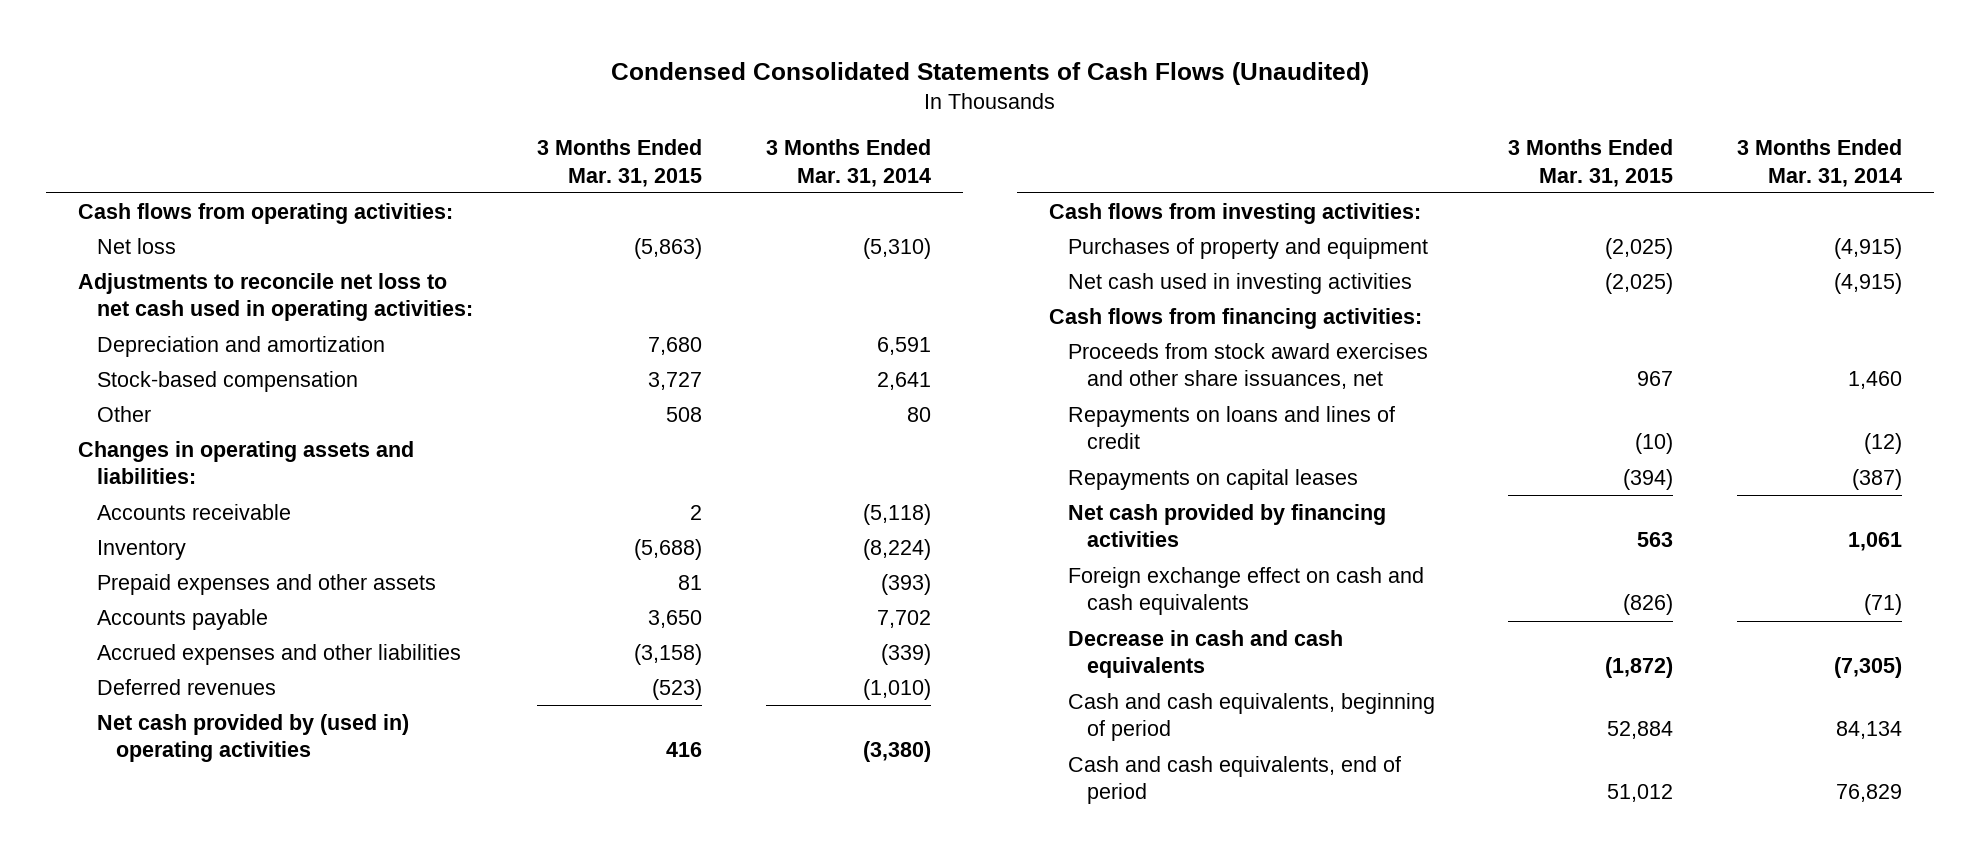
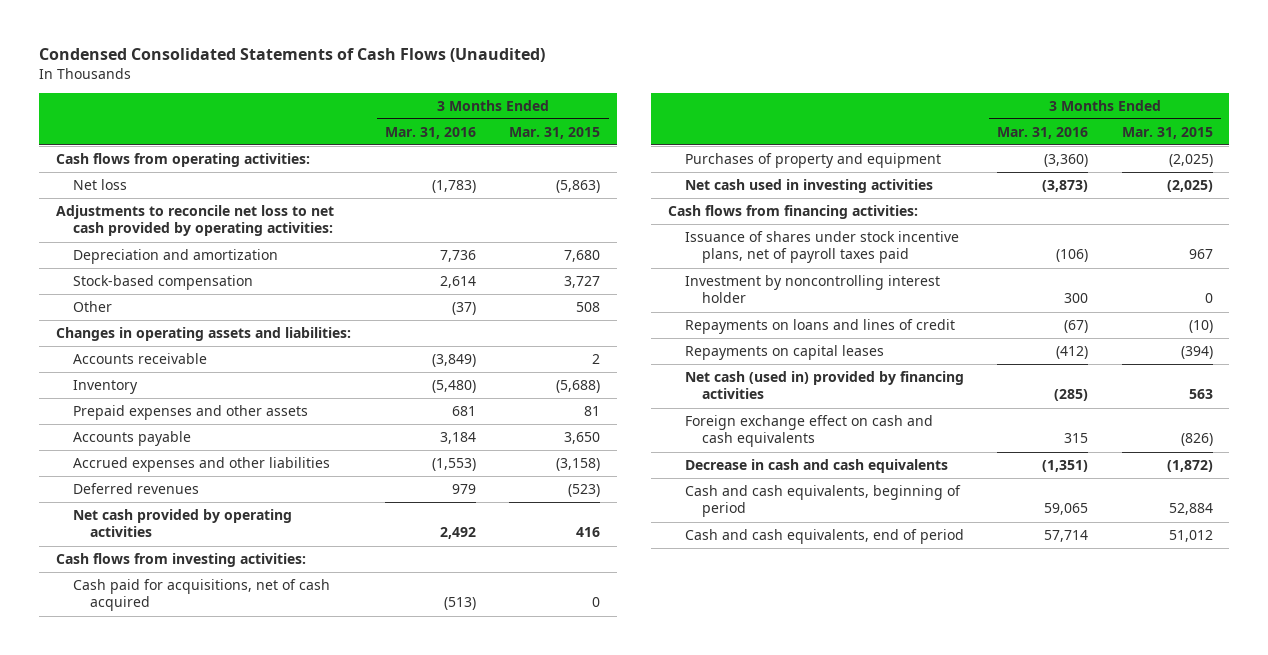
[766,139,932,187] 3 Months Ended Mar. 31, 2014 -> none
none -> [384,126,476,139] Mar. 31, 2016
[78,272,474,322] Adjustments to reconcile net loss to net cash used in operating activities: -> [55,204,334,237] Adjustments to reconcile net loss to net cash provided by operating activities:
[97,713,410,763] Net cash provided by (used in) operating activities -> [72,508,292,538] Net cash provided by operating activities
none -> [72,578,330,612] Cash paid for acquisitions, net of cash acquired
[1068,342,1429,390] Proceeds from stock award exercises and other share issuances, net -> [685,230,960,264] Issuance of shares under stock incentive plans, net of payroll taxes paid
none -> [685,274,941,304] Investment by noncontrolling interest holder
[1068,503,1387,548] Net cash provided by financing activities -> [685,370,965,400] Net cash (used in) provided by financing activities

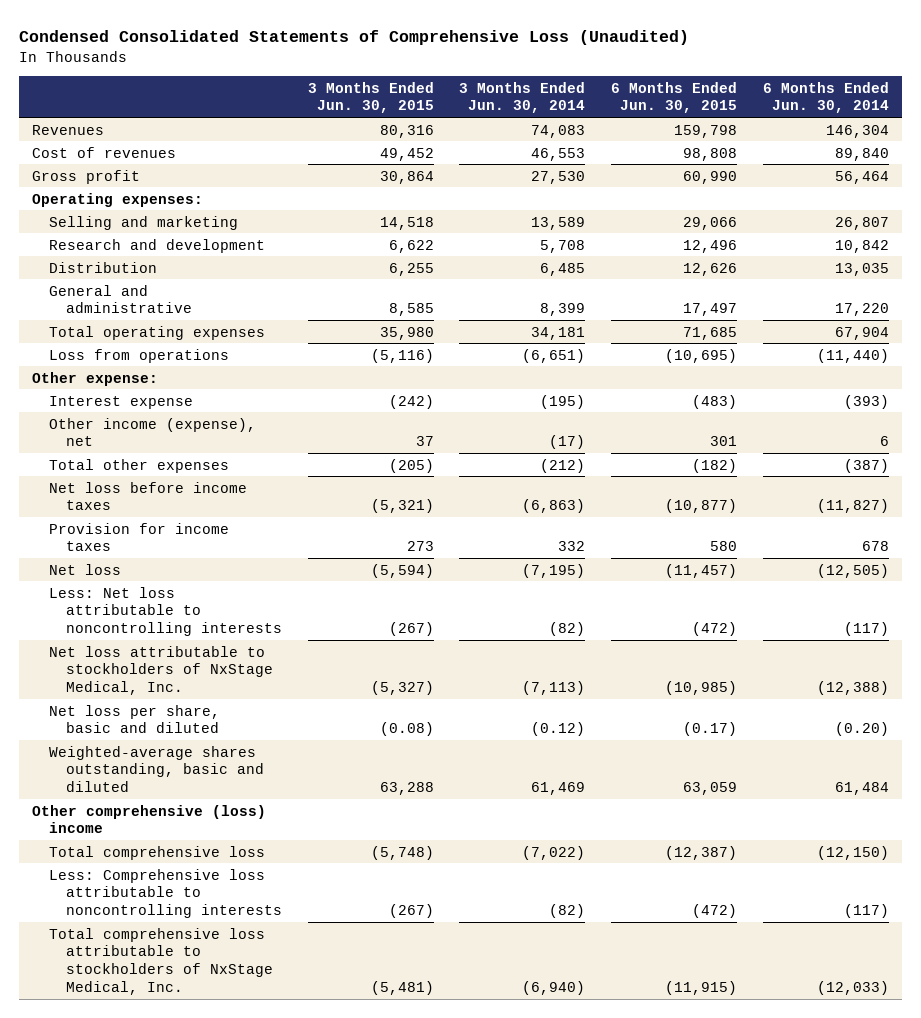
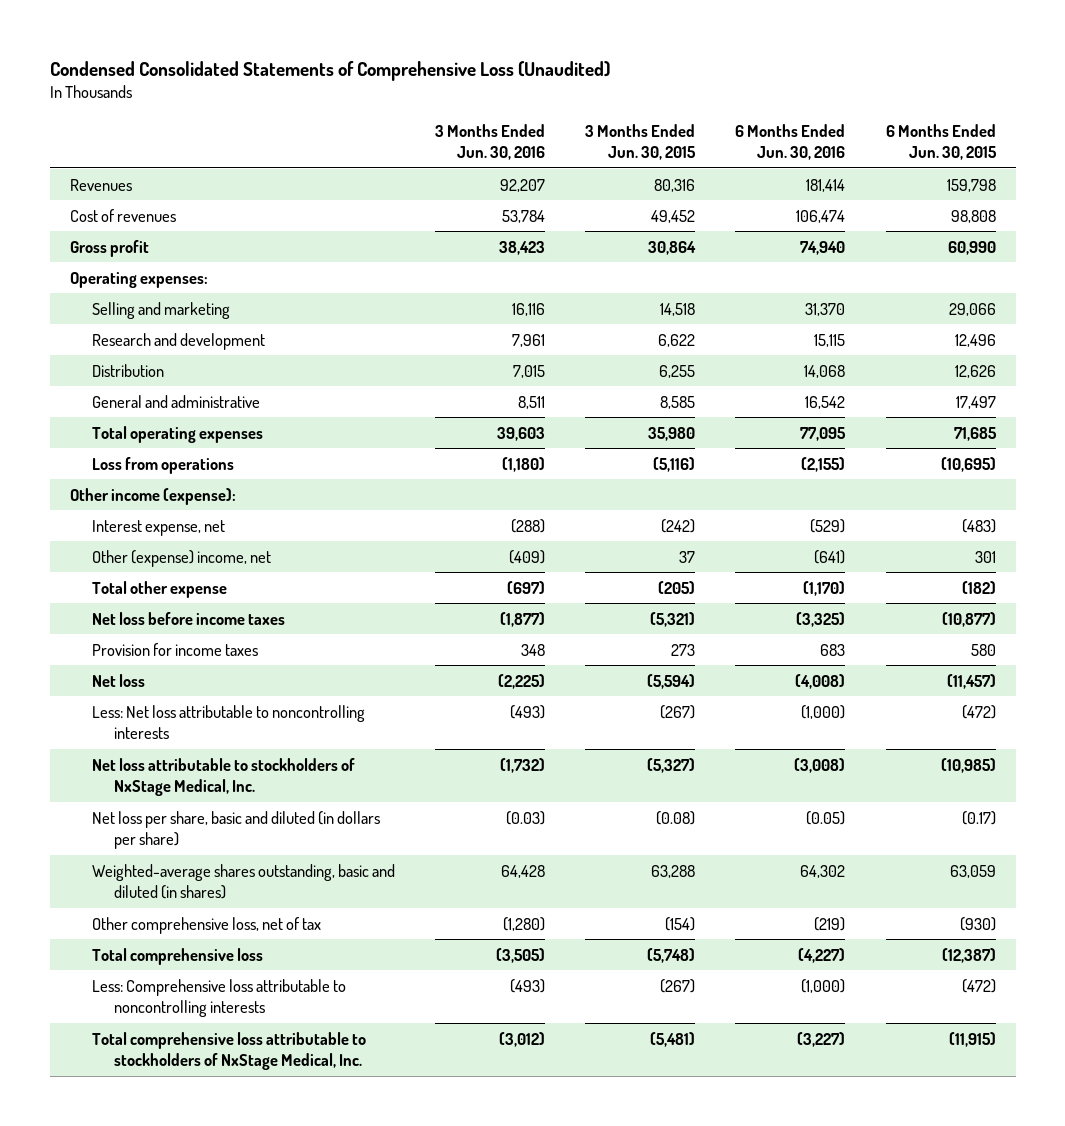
[459,81,586,114] 3 Months Ended Jun. 30, 2014 -> none
[762,81,889,114] 6 Months Ended Jun. 30, 2014 -> none
none -> [434,123,545,161] 3 Months Ended Jun. 30, 2016
none -> [735,123,846,161] 6 Months Ended Jun. 30, 2016
[32,371,159,386] Other expense: -> [69,487,236,505] Other income (expense):
[49,395,194,409] Interest expense -> [91,519,225,536] Interest expense, net
[49,417,257,447] Other income (expense), net -> [91,549,271,567] Other (expense) income, net
[49,458,230,473] Total other expenses -> [91,580,227,598] Total other expense
[32,804,267,834] Other comprehensive (loss) income -> none
[49,704,221,734] Net loss per share, basic and diluted -> [91,810,380,850] Net loss per share, basic and diluted (in dollars per share)
[49,745,264,793] Weighted-average shares outstanding, basic and diluted -> [91,863,395,900] Weighted-average shares outstanding, basic and diluted (in shares)
none -> [91,916,321,934] Other comprehensive loss, net of tax

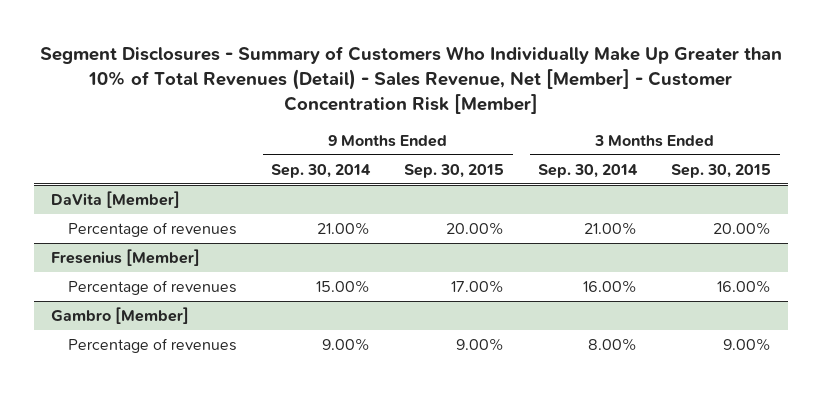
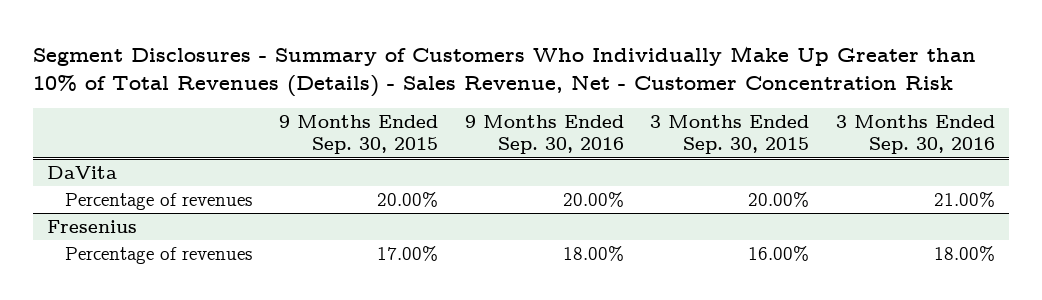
[40,45,783,114] Segment Disclosures - Summary of Customers Who Individually Make Up Greater than 10% of Total Revenues (Detail) - Sales Revenue, Net [Member] - Customer Concentration Risk [Member] -> [33,45,977,98] Segment Disclosures - Summary of Customers Who Individually Make Up Greater than 10% of Total Revenues (Details) - Sales Revenue, Net - Customer Concentration Risk
[271,163,372,178] Sep. 30, 2014 -> none
[538,163,639,178] Sep. 30, 2014 -> none
none -> [464,115,624,155] 9 Months Ended Sep. 30, 2016
none -> [836,115,996,155] 3 Months Ended Sep. 30, 2016
[51,190,181,208] DaVita [Member] -> [46,165,117,179] DaVita
[51,248,201,266] Fresenius [Member] -> [46,219,137,233] Fresenius
[51,306,190,324] Gambro [Member] -> none
[68,337,238,353] Percentage of revenues -> none

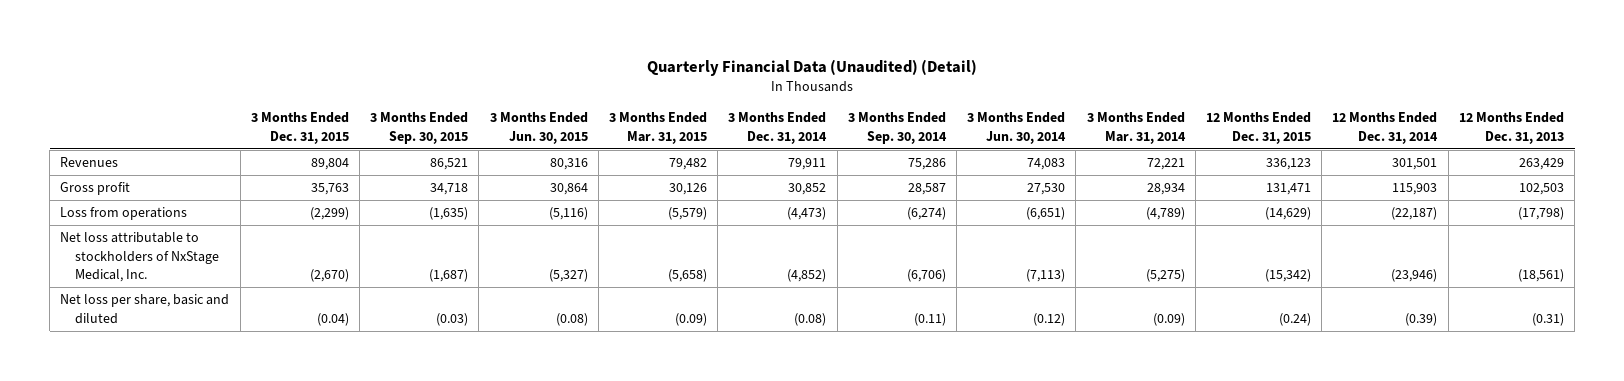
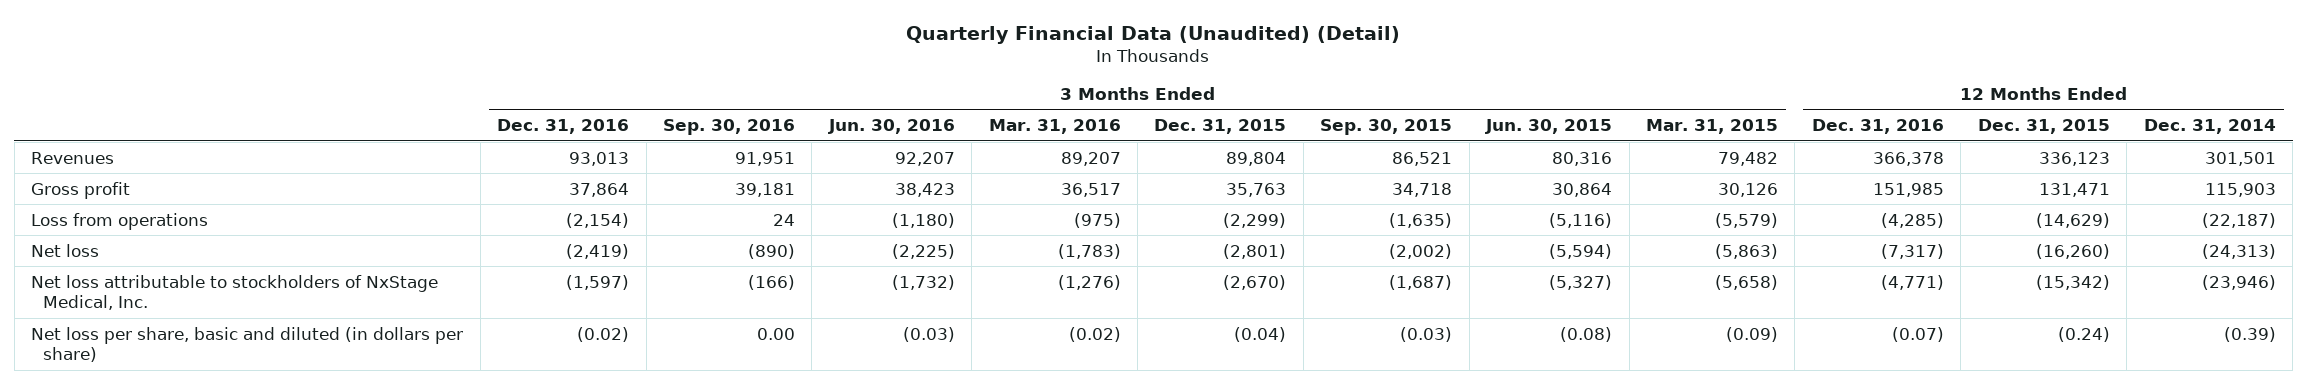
[728,112,828,144] 3 Months Ended Dec. 31, 2014 -> none
[847,112,947,144] 3 Months Ended Sep. 30, 2014 -> none
[967,112,1067,144] 3 Months Ended Jun. 30, 2014 -> none
[1086,112,1186,144] 3 Months Ended Mar. 31, 2014 -> none
[1458,112,1564,144] 12 Months Ended Dec. 31, 2013 -> none
none -> [497,119,630,135] Dec. 31, 2016
none -> [662,119,795,136] Sep. 30, 2016
none -> [827,119,955,135] Jun. 30, 2016
none -> [988,119,1121,135] Mar. 31, 2016
none -> [1811,119,1944,135] Dec. 31, 2016
none -> [31,243,100,257] Net loss
[60,294,230,324] Net loss per share, basic and diluted -> [31,326,464,363] Net loss per share, basic and diluted (in dollars per share)

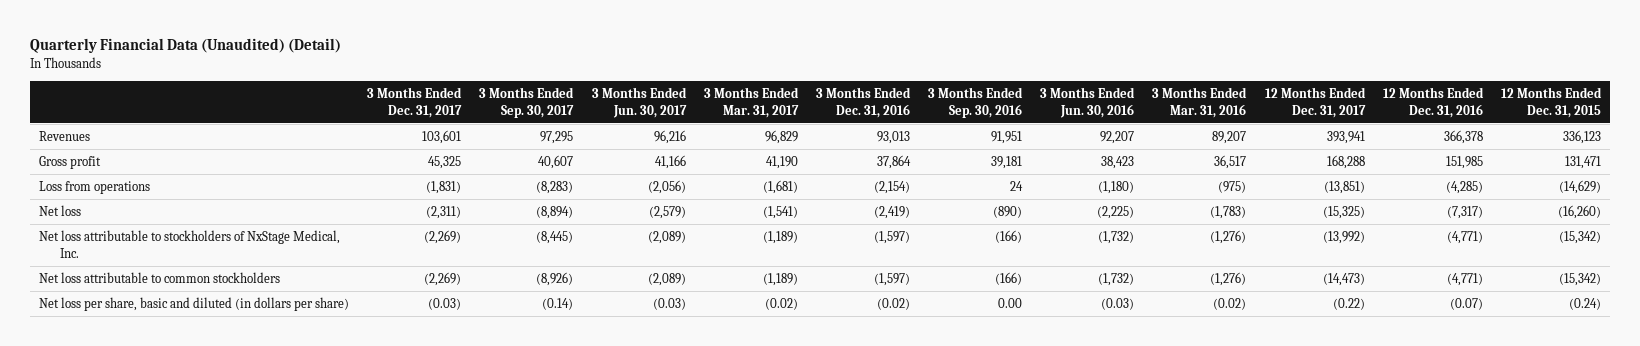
[1154,119,1287,135] Dec. 31, 2015 -> none
[1320,119,1453,136] Sep. 30, 2015 -> none
[1485,119,1613,135] Jun. 30, 2015 -> none
[1646,119,1779,135] Mar. 31, 2015 -> none
[2143,119,2276,135] Dec. 31, 2014 -> none
none -> [367,86,463,118] 3 Months Ended Dec. 31, 2017
none -> [479,86,575,118] 3 Months Ended Sep. 30, 2017
none -> [591,86,687,118] 3 Months Ended Jun. 30, 2017
none -> [703,86,799,118] 3 Months Ended Mar. 31, 2017
none -> [1264,86,1366,118] 12 Months Ended Dec. 31, 2017
none -> [38,272,280,284] Net loss attributable to common stockholders

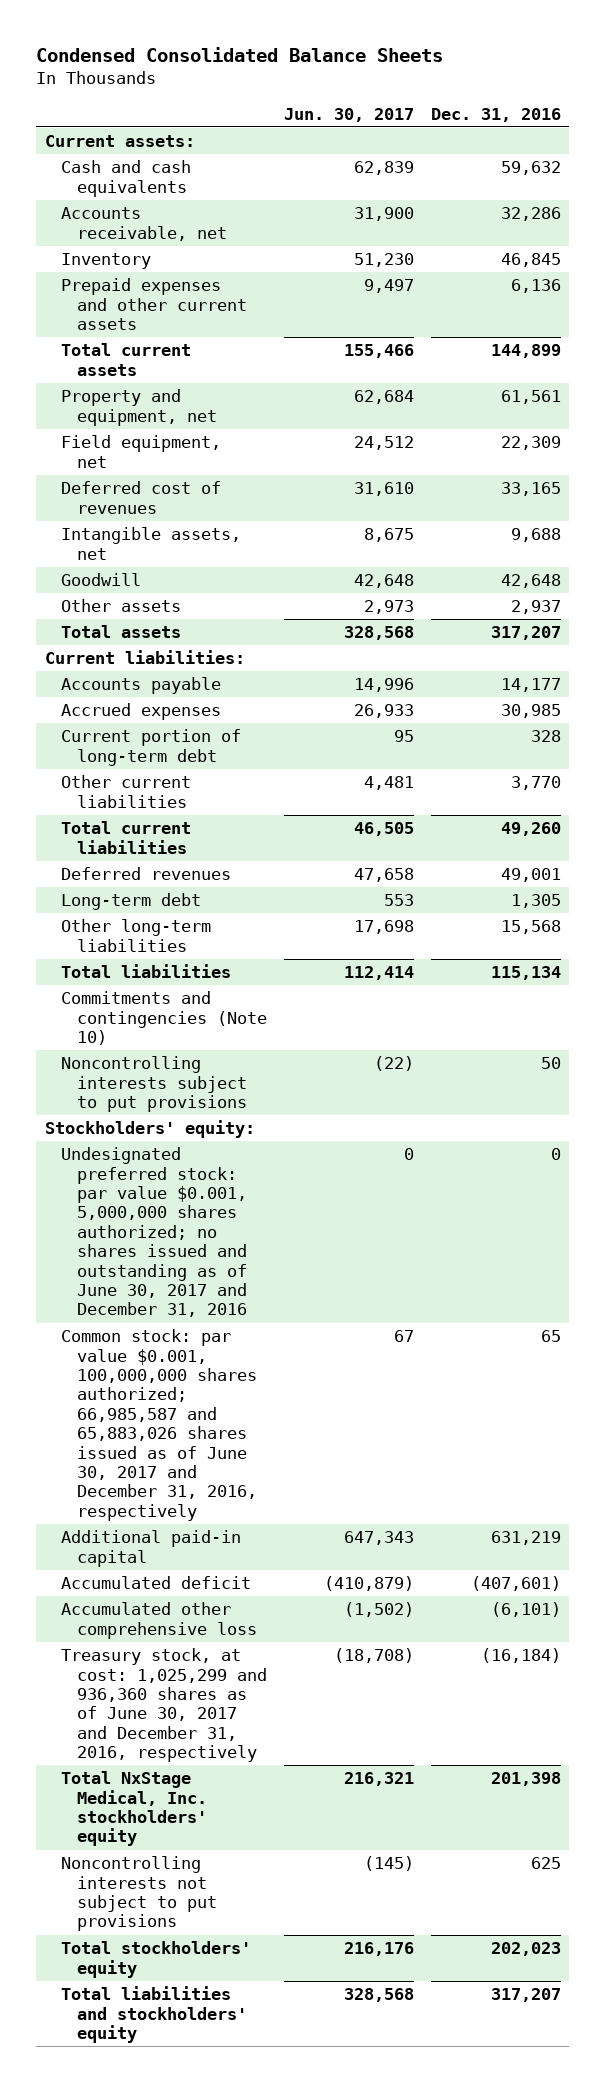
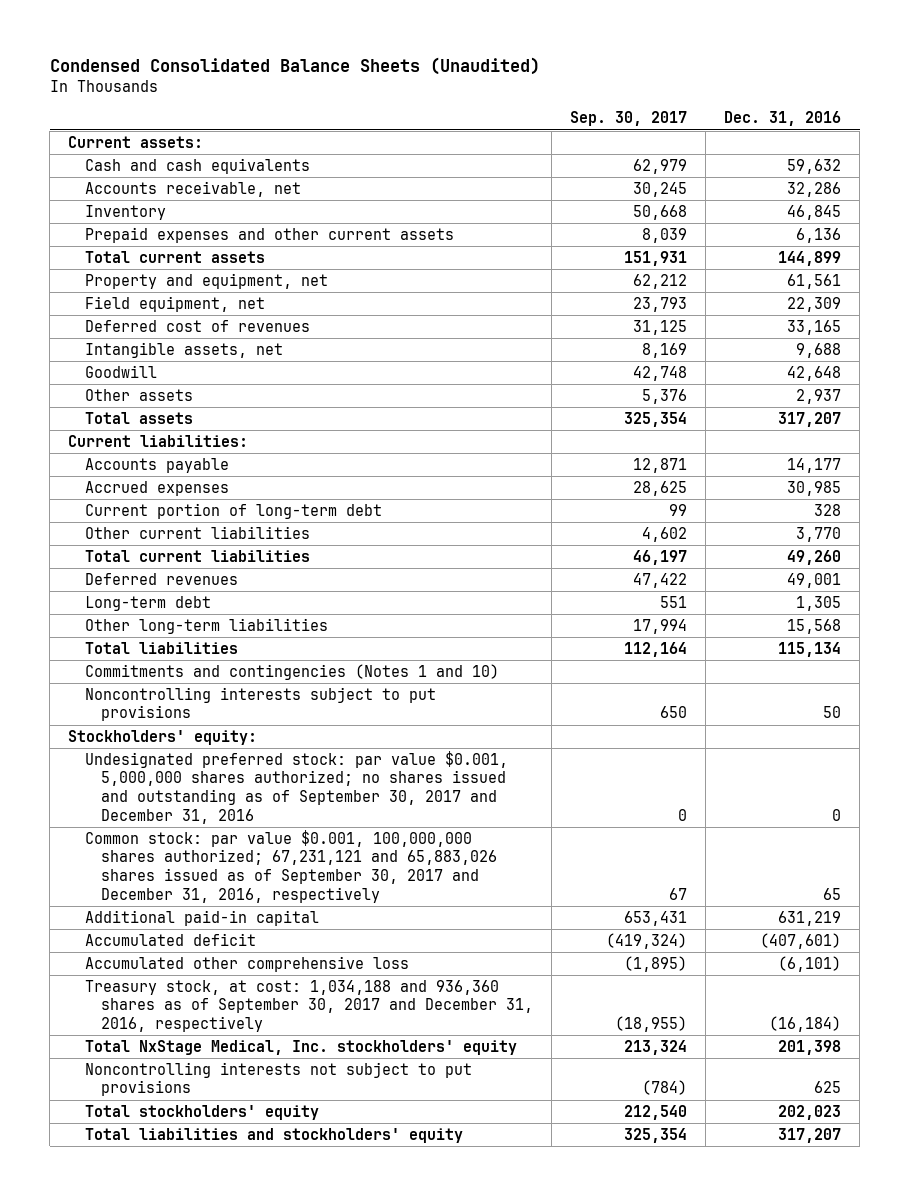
[36,46,444,62] Condensed Consolidated Balance Sheets -> [49,57,540,76] Condensed Consolidated Balance Sheets (Unaudited)
[284,107,415,122] Jun. 30, 2017 -> none
none -> [570,111,688,127] Sep. 30, 2017
[61,991,268,1045] Commitments and contingencies (Note 10) -> [84,663,499,680] Commitments and contingencies (Notes 1 and 10)
[61,1147,248,1318] Undesignated preferred stock: par value $0.001, 5,000,000 shares authorized; no shares issued and outstanding as of June 30, 2017 and December 31, 2016 -> [84,750,508,824] Undesignated preferred stock: par value $0.001, 5,000,000 shares authorized; no shares issued and outstanding as of September 30, 2017 and December 31, 2016
[61,1329,258,1521] Common stock: par value $0.001, 100,000,000 shares authorized; 66,985,587 and 65,883,026 shares issued as of June 30, 2017 and December 31, 2016, respectively -> [84,829,498,903] Common stock: par value $0.001, 100,000,000 shares authorized; 67,231,121 and 65,883,026 shares issued as of September 30, 2017 and December 31, 2016, respectively
[61,1648,268,1763] Treasury stock, at cost: 1,025,299 and 936,360 shares as of June 30, 2017 and December 31, 2016, respectively -> [84,979,534,1033] Treasury stock, at cost: 1,034,188 and 936,360 shares as of September 30, 2017 and December 31, 2016, respectively

